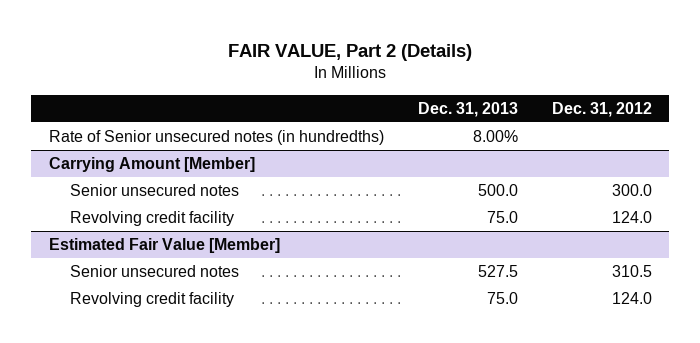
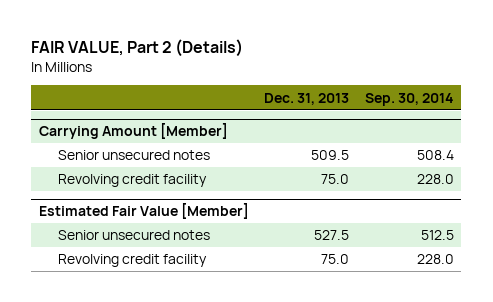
[551,101,652,117] Dec. 31, 2012 -> none
none -> [364,92,454,106] Sep. 30, 2014
[48,130,384,146] Rate of Senior unsecured notes (in hundredths) -> none
[477,184,518,197] 500.0 -> [311,150,350,161] 509.5

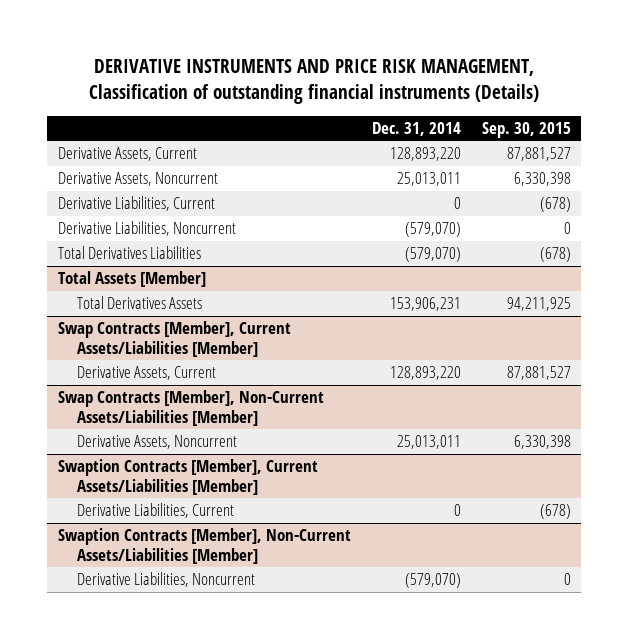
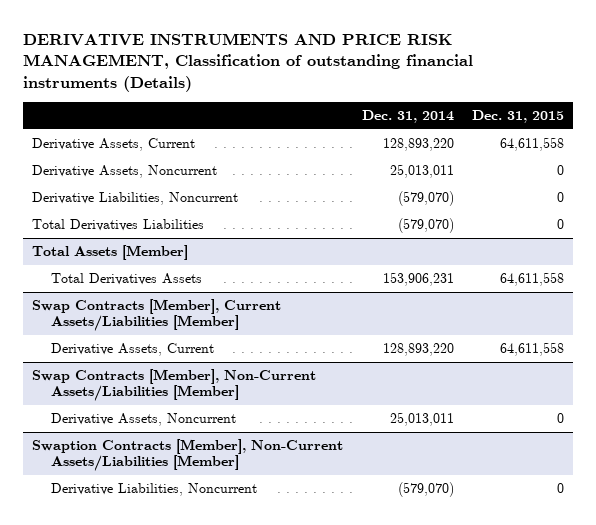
[481,122,571,139] Sep. 30, 2015 -> none
none -> [471,110,564,124] Dec. 31, 2015
[57,196,215,212] Derivative Liabilities, Current -> none
[57,459,318,496] Swaption Contracts [Member], Current Assets/Liabilities [Member] -> none
[76,503,234,519] Derivative Liabilities, Current -> none

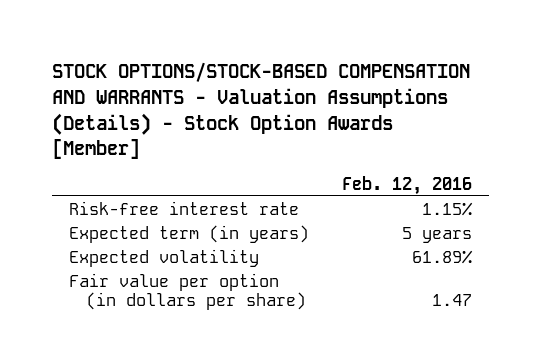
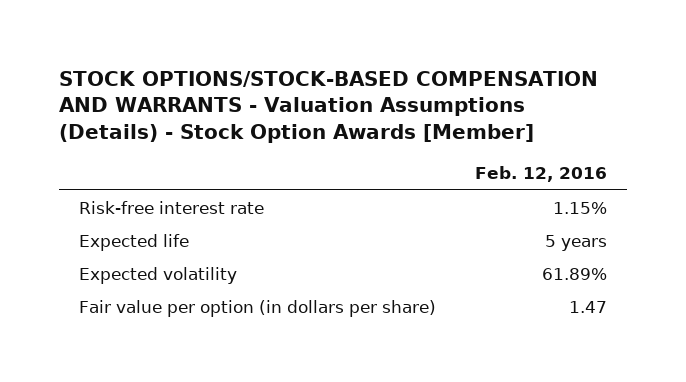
[68,224,309,243] Expected term (in years) -> [78,233,189,251] Expected life

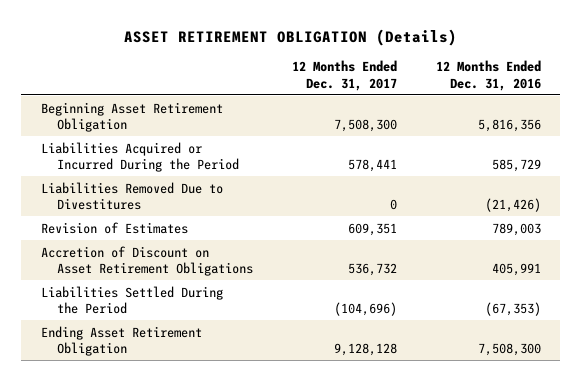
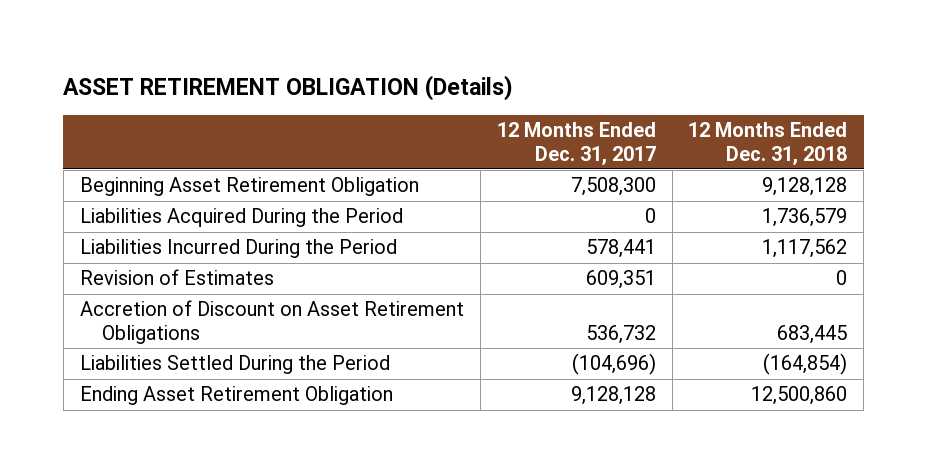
[435,60,541,91] 12 Months Ended Dec. 31, 2016 -> none
none -> [688,122,848,165] 12 Months Ended Dec. 31, 2018
[40,181,223,210] Liabilities Removed Due to Divestitures -> none
none -> [79,208,403,228] Liabilities Acquired During the Period
[40,141,239,172] Liabilities Acquired or Incurred During the Period -> [79,239,397,259] Liabilities Incurred During the Period

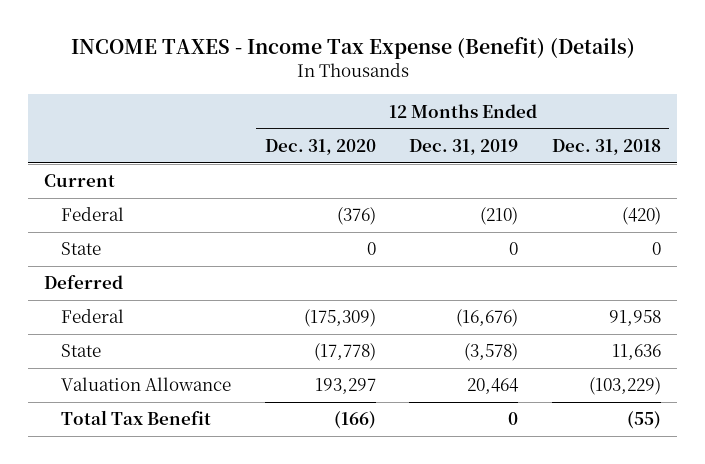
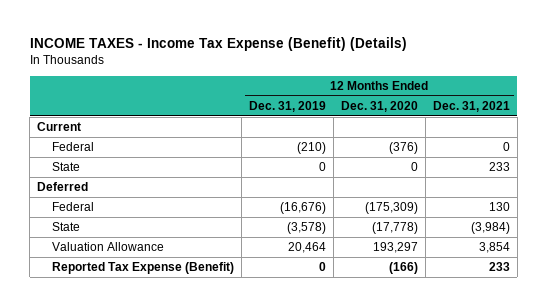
[551,138,661,155] Dec. 31, 2018 -> none
none -> [432,100,510,112] Dec. 31, 2021
[61,410,212,426] Total Tax Benefit -> [51,262,234,275] Reported Tax Expense (Benefit)

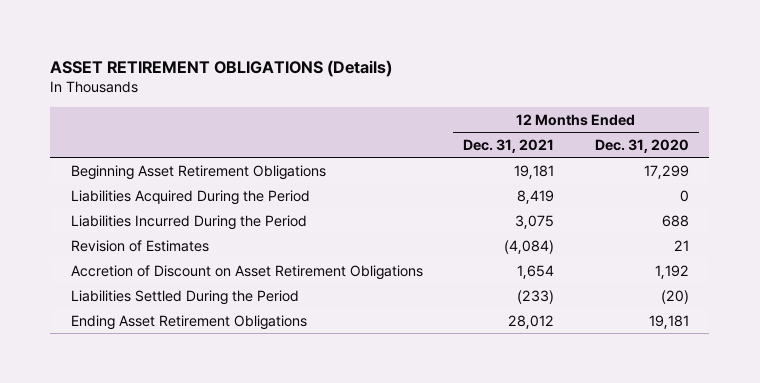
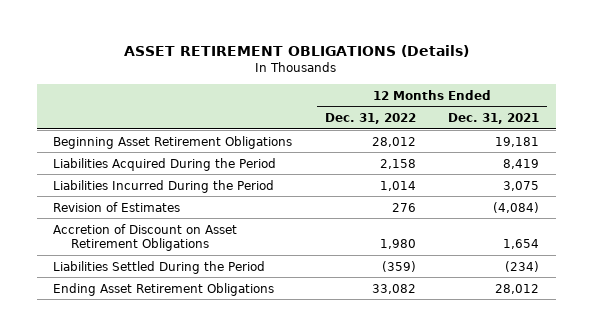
[595,138,690,153] Dec. 31, 2020 -> none
none -> [324,112,416,124] Dec. 31, 2022
[517,289,555,304] (233) -> [505,260,540,272] (234)

